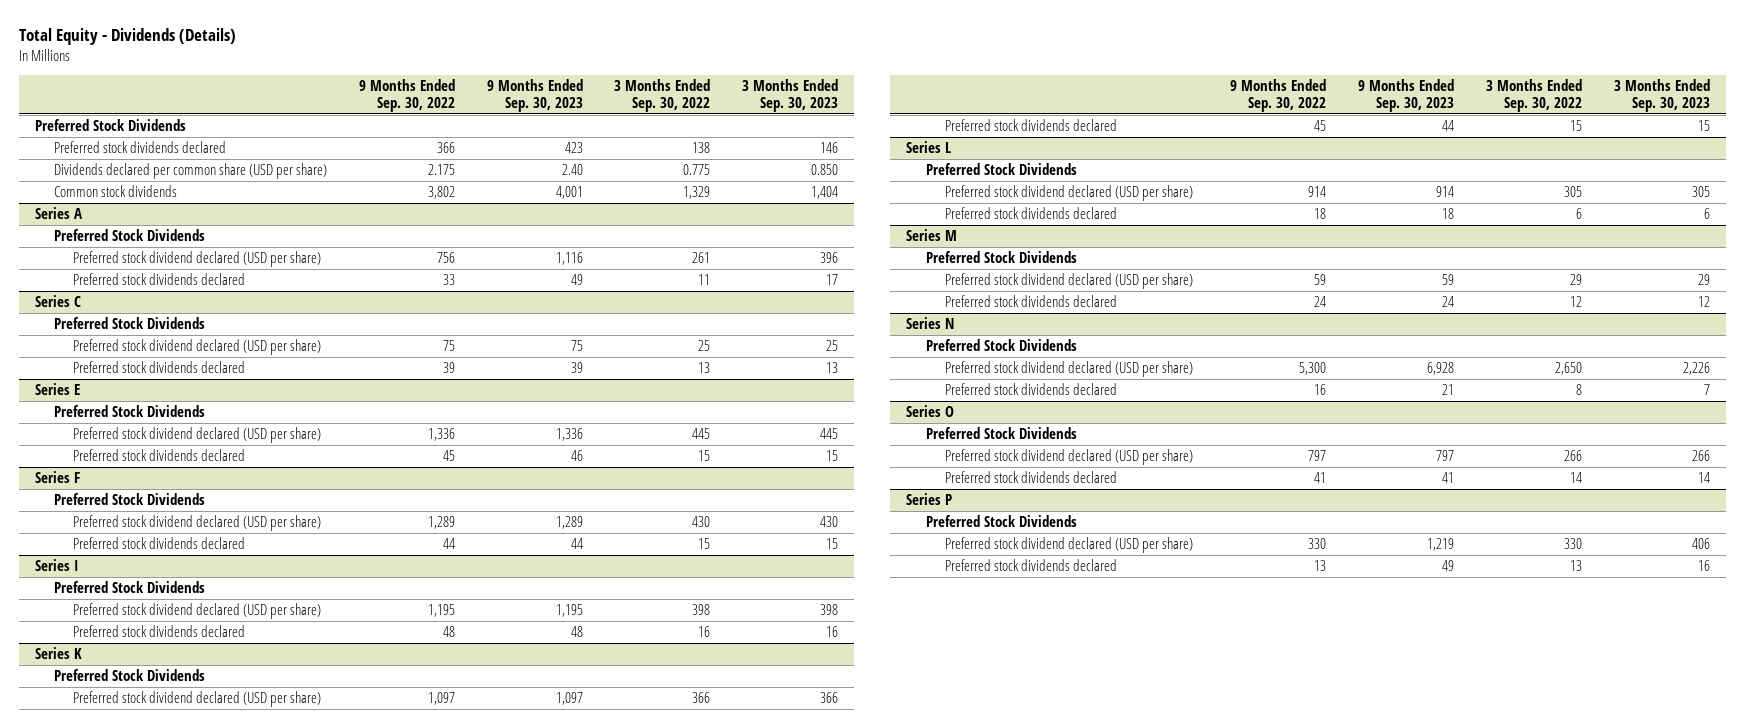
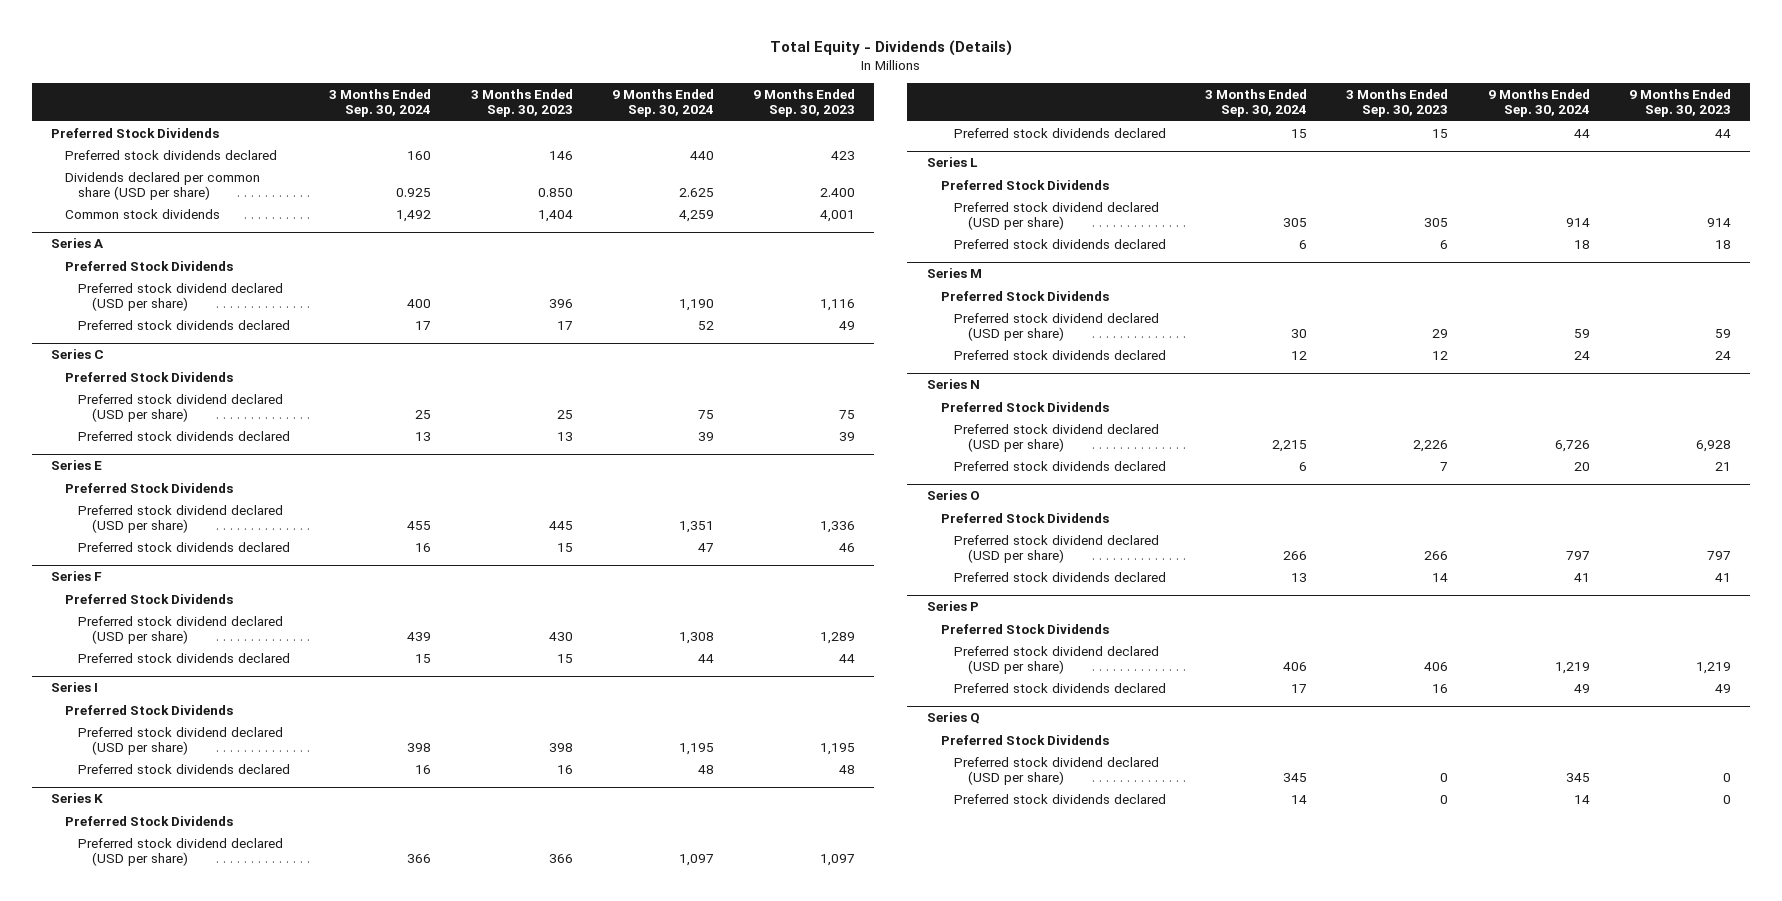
[358,79,455,113] 9 Months Ended Sep. 30, 2022 -> none
[614,79,711,113] 3 Months Ended Sep. 30, 2022 -> none
none -> [329,88,432,118] 3 Months Ended Sep. 30, 2024
none -> [611,88,714,118] 9 Months Ended Sep. 30, 2024
[561,164,583,176] 2.40 -> [819,188,855,198] 2.400
none -> [927,712,981,725] Series Q
none -> [940,734,1109,745] Preferred Stock Dividends
none -> [954,756,1160,786] Preferred stock dividend declared (USD per share)
none -> [954,793,1167,804] Preferred stock dividends declared

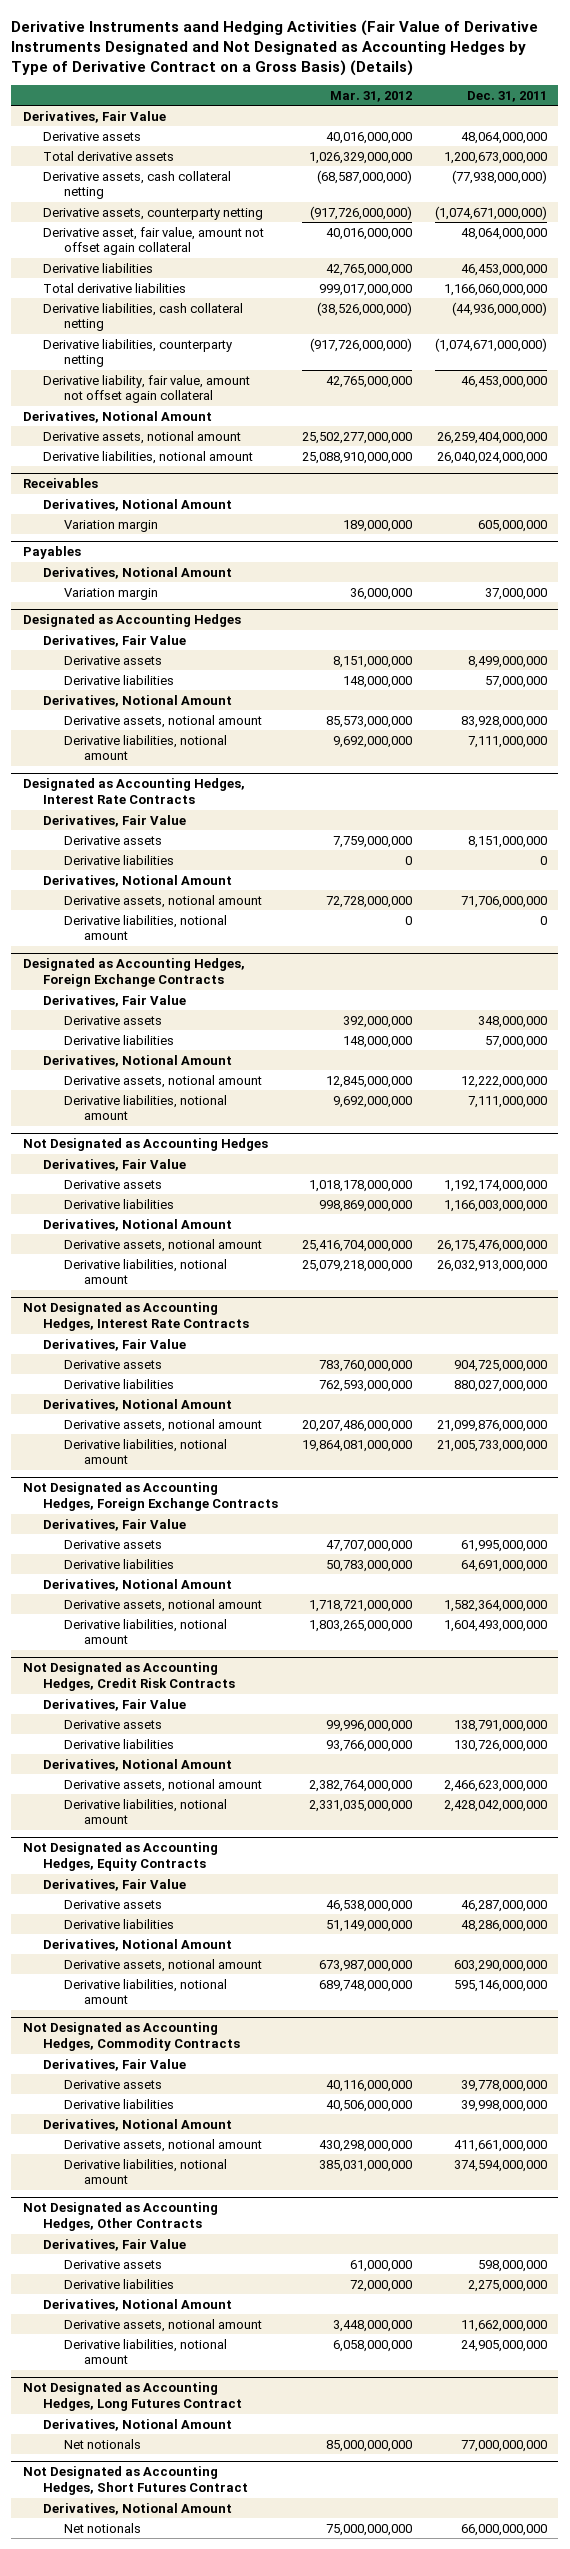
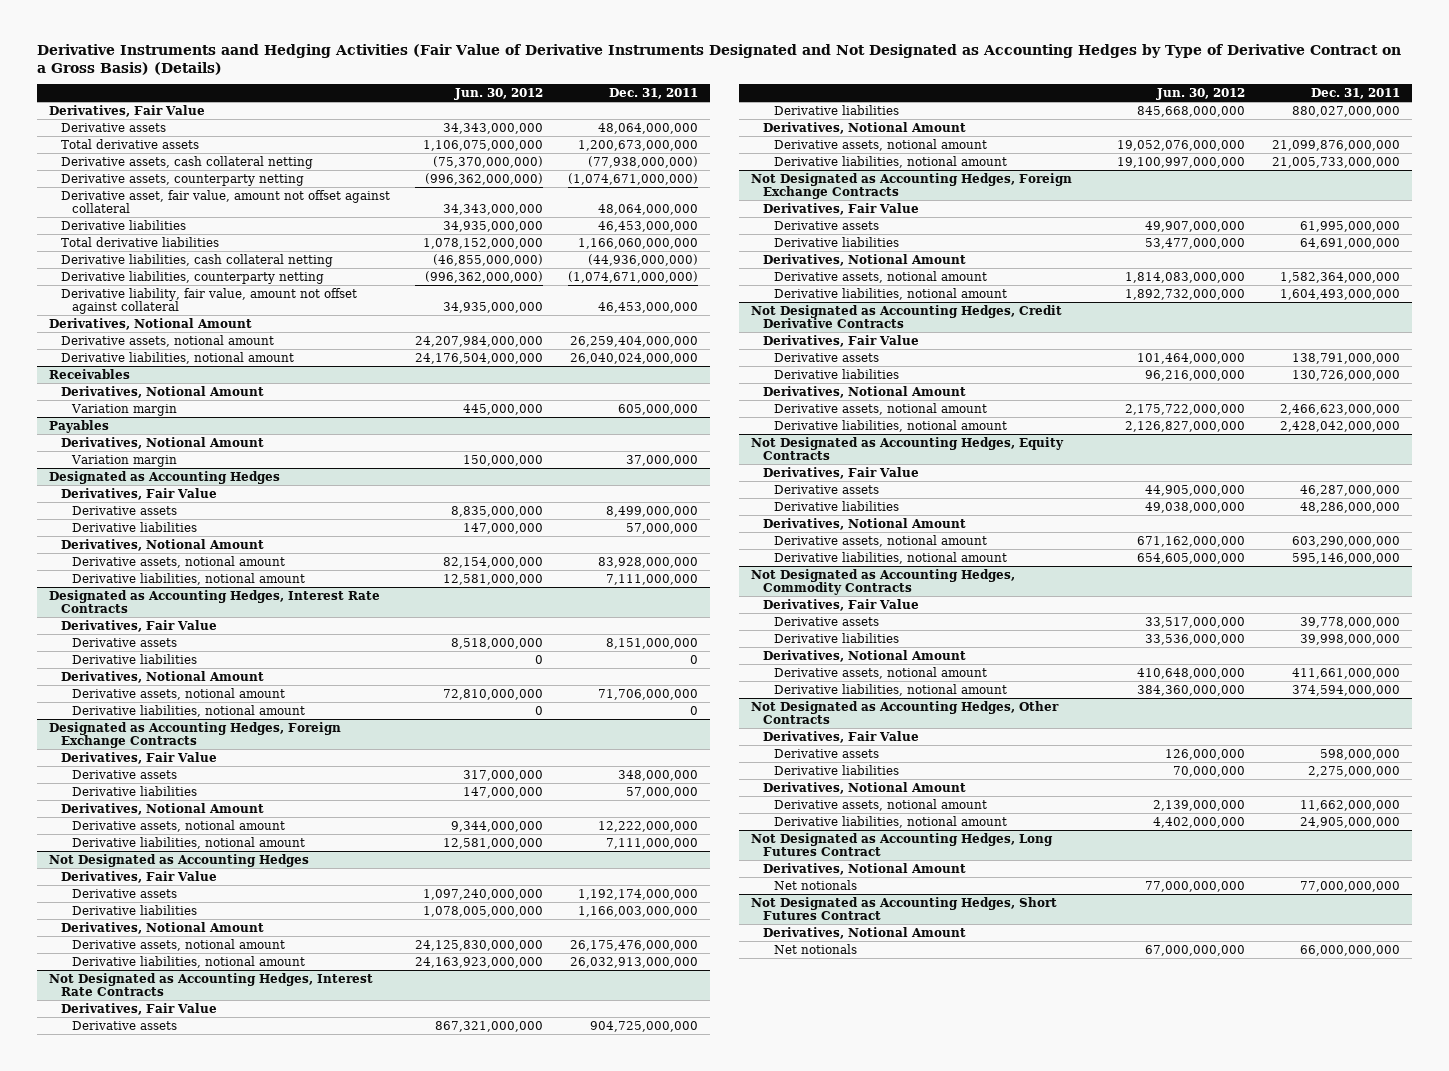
[329,90,412,102] Mar. 31, 2012 -> none
none -> [453,88,543,101] Jun. 30, 2012
[43,226,265,256] Derivative asset, fair value, amount not offset again collateral -> [60,189,390,214] Derivative asset, fair value, amount not offset against collateral
[43,374,251,404] Derivative liability, fair value, amount not offset again collateral -> [60,287,357,315] Derivative liability, fair value, amount not offset against collateral
[23,1662,236,1692] Not Designated as Accounting Hedges, Credit Risk Contracts -> [751,304,1063,329] Not Designated as Accounting Hedges, Credit Derivative Contracts

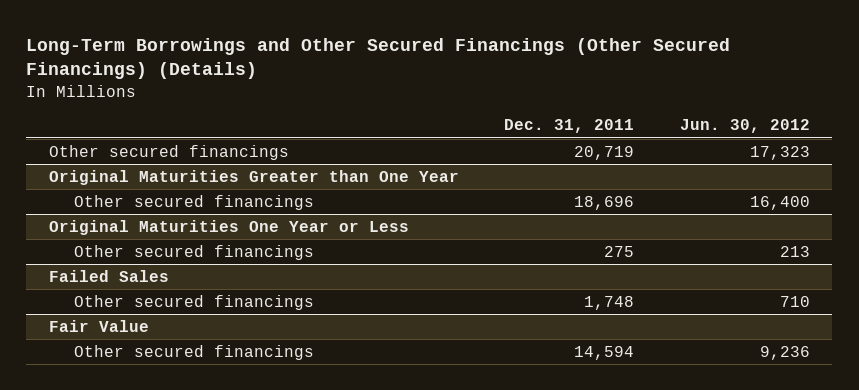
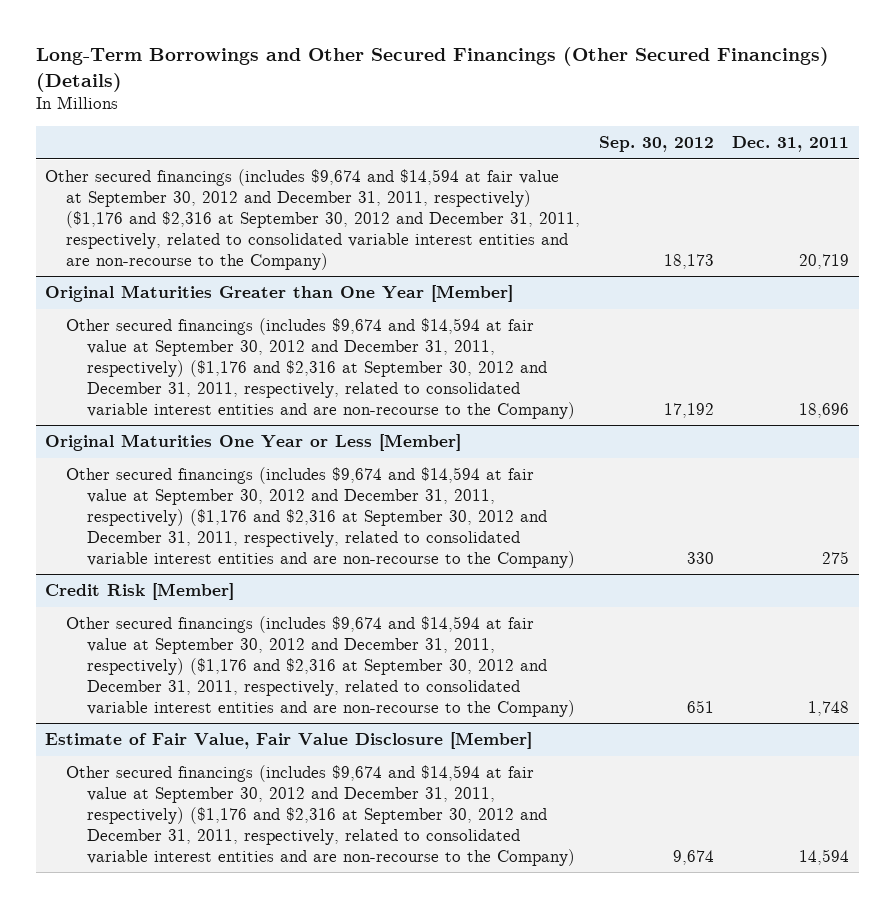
[679,119,810,134] Jun. 30, 2012 -> none
none -> [598,136,714,153] Sep. 30, 2012
[49,269,170,282] Failed Sales -> none
[49,319,150,332] Fair Value -> none
[49,144,290,160] Other secured financings -> [45,169,580,270] Other secured financings (includes $9,674 and $14,594 at fair value at September 30, 2012 and December 31, 2011, respectively) ($1,176 and $2,316 at September 30, 2012 and December 31, 2011, respectively, related to consolidated variable interest entities and are non-recourse to the Company)
[49,169,460,185] Original Maturities Greater than One Year -> [45,285,514,303] Original Maturities Greater than One Year [Member]
[73,194,314,210] Other secured financings -> [65,318,575,419] Other secured financings (includes $9,674 and $14,594 at fair value at September 30, 2012 and December 31, 2011, respectively) ($1,176 and $2,316 at September 30, 2012 and December 31, 2011, respectively, related to consolidated variable interest entities and are non-recourse to the Company)
[49,219,410,235] Original Maturities One Year or Less -> [45,434,462,452] Original Maturities One Year or Less [Member]
[73,244,314,260] Other secured financings -> [65,467,575,568] Other secured financings (includes $9,674 and $14,594 at fair value at September 30, 2012 and December 31, 2011, respectively) ($1,176 and $2,316 at September 30, 2012 and December 31, 2011, respectively, related to consolidated variable interest entities and are non-recourse to the Company)
none -> [45,583,235,601] Credit Risk [Member]
[73,294,314,310] Other secured financings -> [65,616,575,717] Other secured financings (includes $9,674 and $14,594 at fair value at September 30, 2012 and December 31, 2011, respectively) ($1,176 and $2,316 at September 30, 2012 and December 31, 2011, respectively, related to consolidated variable interest entities and are non-recourse to the Company)
none -> [45,732,533,750] Estimate of Fair Value, Fair Value Disclosure [Member]
[73,344,314,360] Other secured financings -> [65,765,575,866] Other secured financings (includes $9,674 and $14,594 at fair value at September 30, 2012 and December 31, 2011, respectively) ($1,176 and $2,316 at September 30, 2012 and December 31, 2011, respectively, related to consolidated variable interest entities and are non-recourse to the Company)

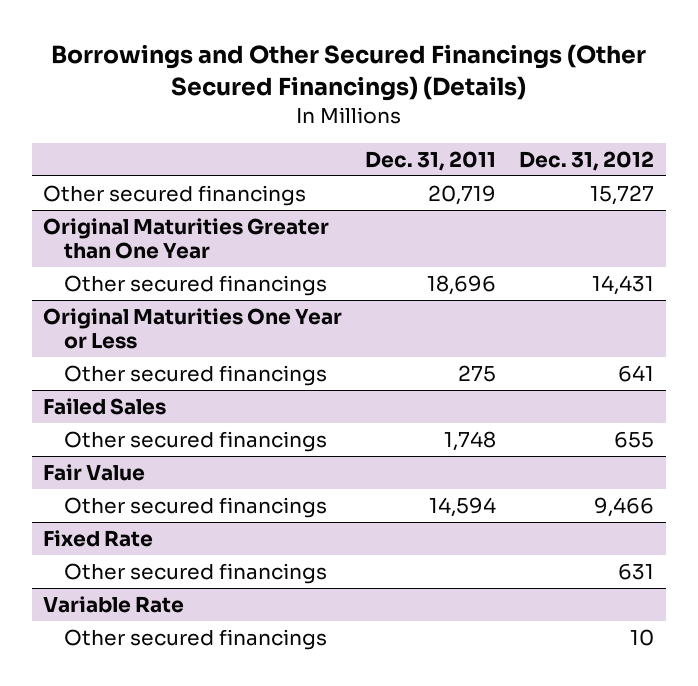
[35,47,829,93] Long-Term Borrowings and Other Secured Financings (Other Secured Financings) (Details) -> [50,44,646,102] Borrowings and Other Secured Financings (Other Secured Financings) (Details)
[598,136,714,153] Sep. 30, 2012 -> none
none -> [519,150,655,171] Dec. 31, 2012
[45,583,235,601] Credit Risk [Member] -> none
[45,732,533,750] Estimate of Fair Value, Fair Value Disclosure [Member] -> none
[45,169,580,270] Other secured financings (includes $9,674 and $14,594 at fair value at September 30, 2012 and December 31, 2011, respectively) ($1,176 and $2,316 at September 30, 2012 and December 31, 2011, respectively, related to consolidated variable interest entities and are non-recourse to the Company) -> [43,184,307,206] Other secured financings
[45,285,514,303] Original Maturities Greater than One Year [Member] -> [43,217,330,260] Original Maturities Greater than One Year
[65,318,575,419] Other secured financings (includes $9,674 and $14,594 at fair value at September 30, 2012 and December 31, 2011, respectively) ($1,176 and $2,316 at September 30, 2012 and December 31, 2011, respectively, related to consolidated variable interest entities and are non-recourse to the Company) -> [64,274,328,296] Other secured financings
[45,434,462,452] Original Maturities One Year or Less [Member] -> [43,307,343,350] Original Maturities One Year or Less
[65,467,575,568] Other secured financings (includes $9,674 and $14,594 at fair value at September 30, 2012 and December 31, 2011, respectively) ($1,176 and $2,316 at September 30, 2012 and December 31, 2011, respectively, related to consolidated variable interest entities and are non-recourse to the Company) -> [64,364,328,386] Other secured financings
none -> [43,397,167,415] Failed Sales
[65,616,575,717] Other secured financings (includes $9,674 and $14,594 at fair value at September 30, 2012 and December 31, 2011, respectively) ($1,176 and $2,316 at September 30, 2012 and December 31, 2011, respectively, related to consolidated variable interest entities and are non-recourse to the Company) -> [64,430,328,452] Other secured financings
none -> [43,463,146,481] Fair Value
[65,765,575,866] Other secured financings (includes $9,674 and $14,594 at fair value at September 30, 2012 and December 31, 2011, respectively) ($1,176 and $2,316 at September 30, 2012 and December 31, 2011, respectively, related to consolidated variable interest entities and are non-recourse to the Company) -> [64,496,328,518] Other secured financings
none -> [43,529,154,547] Fixed Rate
none -> [64,562,328,584] Other secured financings
none -> [43,595,185,613] Variable Rate
none -> [64,628,328,650] Other secured financings

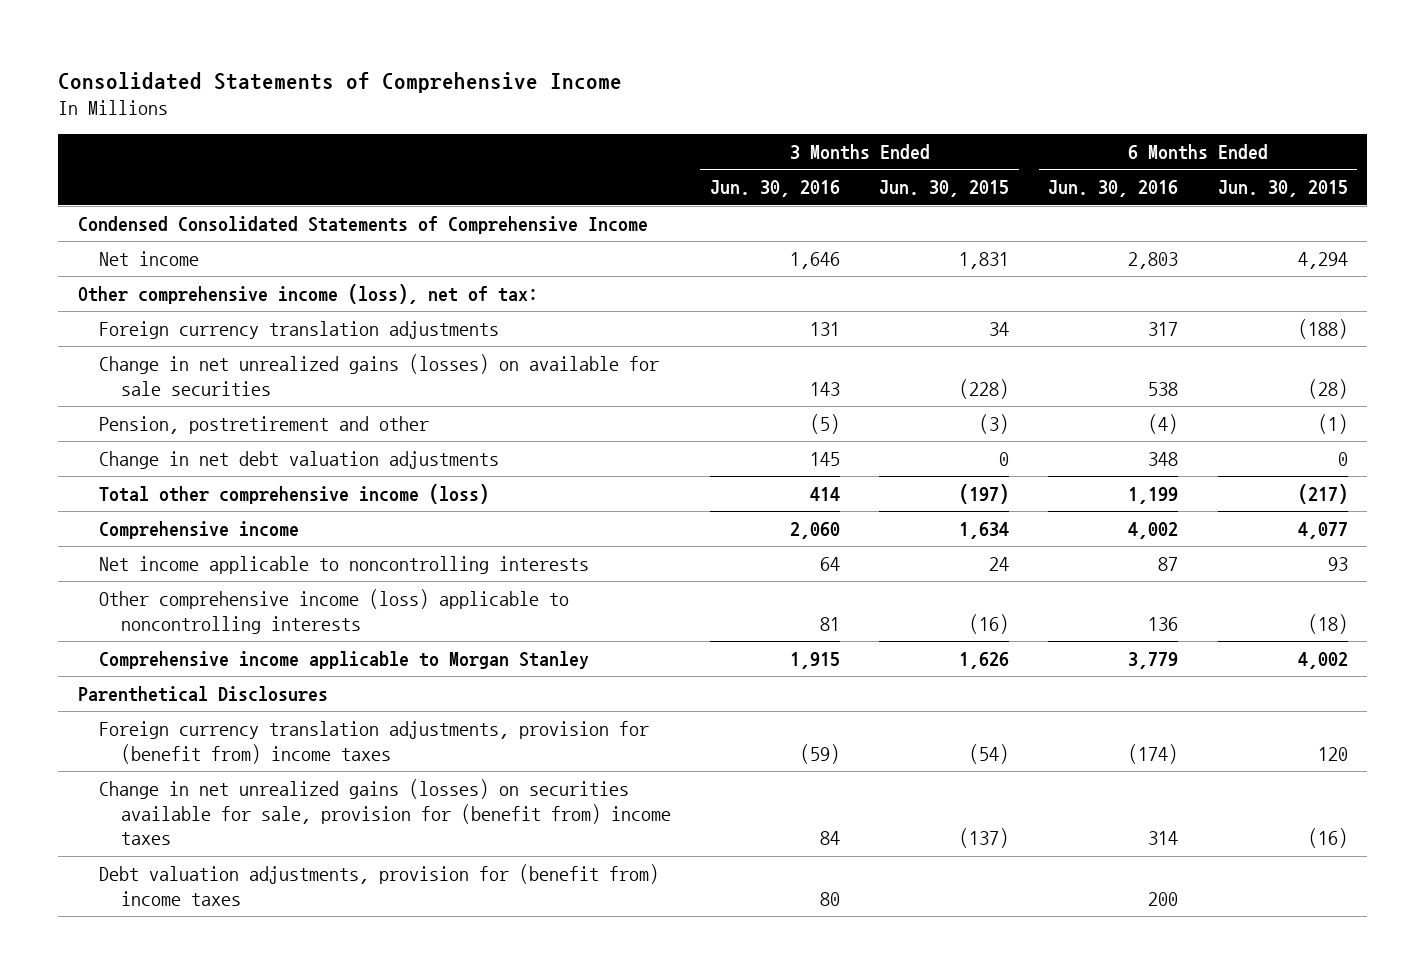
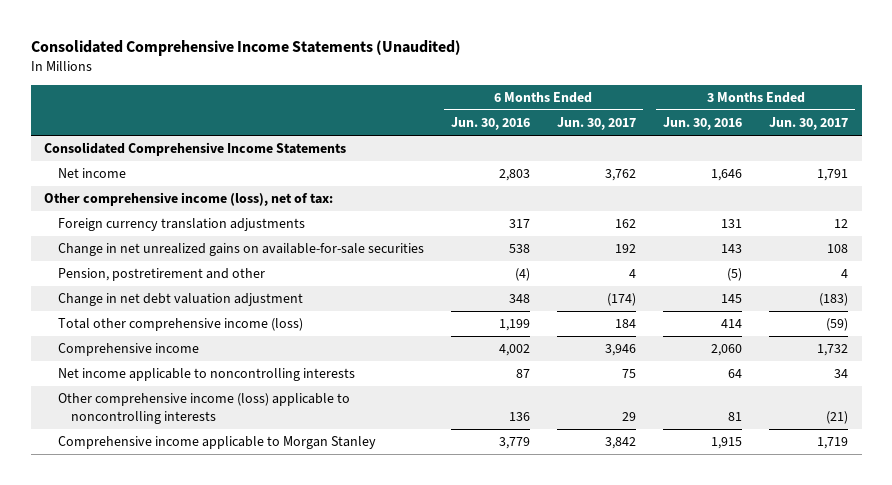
[58,72,623,94] Consolidated Statements of Comprehensive Income -> [30,40,461,57] Consolidated Comprehensive Income Statements (Unaudited)
[879,180,1010,198] Jun. 30, 2015 -> none
[1217,180,1348,198] Jun. 30, 2015 -> none
none -> [556,117,636,131] Jun. 30, 2017
none -> [769,117,849,131] Jun. 30, 2017
[77,215,648,234] Condensed Consolidated Statements of Comprehensive Income -> [44,142,347,157] Consolidated Comprehensive Income Statements
[99,353,660,396] Change in net unrealized gains (losses) on available for sale securities -> [57,243,424,257] Change in net unrealized gains on available-for-sale securities
[99,450,500,469] Change in net debt valuation adjustments -> [57,293,303,307] Change in net debt valuation adjustment
[77,685,328,702] Parenthetical Disclosures -> none
[99,720,650,764] Foreign currency translation adjustments, provision for (benefit from) income taxes -> none
[99,778,671,846] Change in net unrealized gains (losses) on securities available for sale, provision for (benefit from) income taxes -> none
[99,863,660,906] Debt valuation adjustments, provision for (benefit from) income taxes -> none

